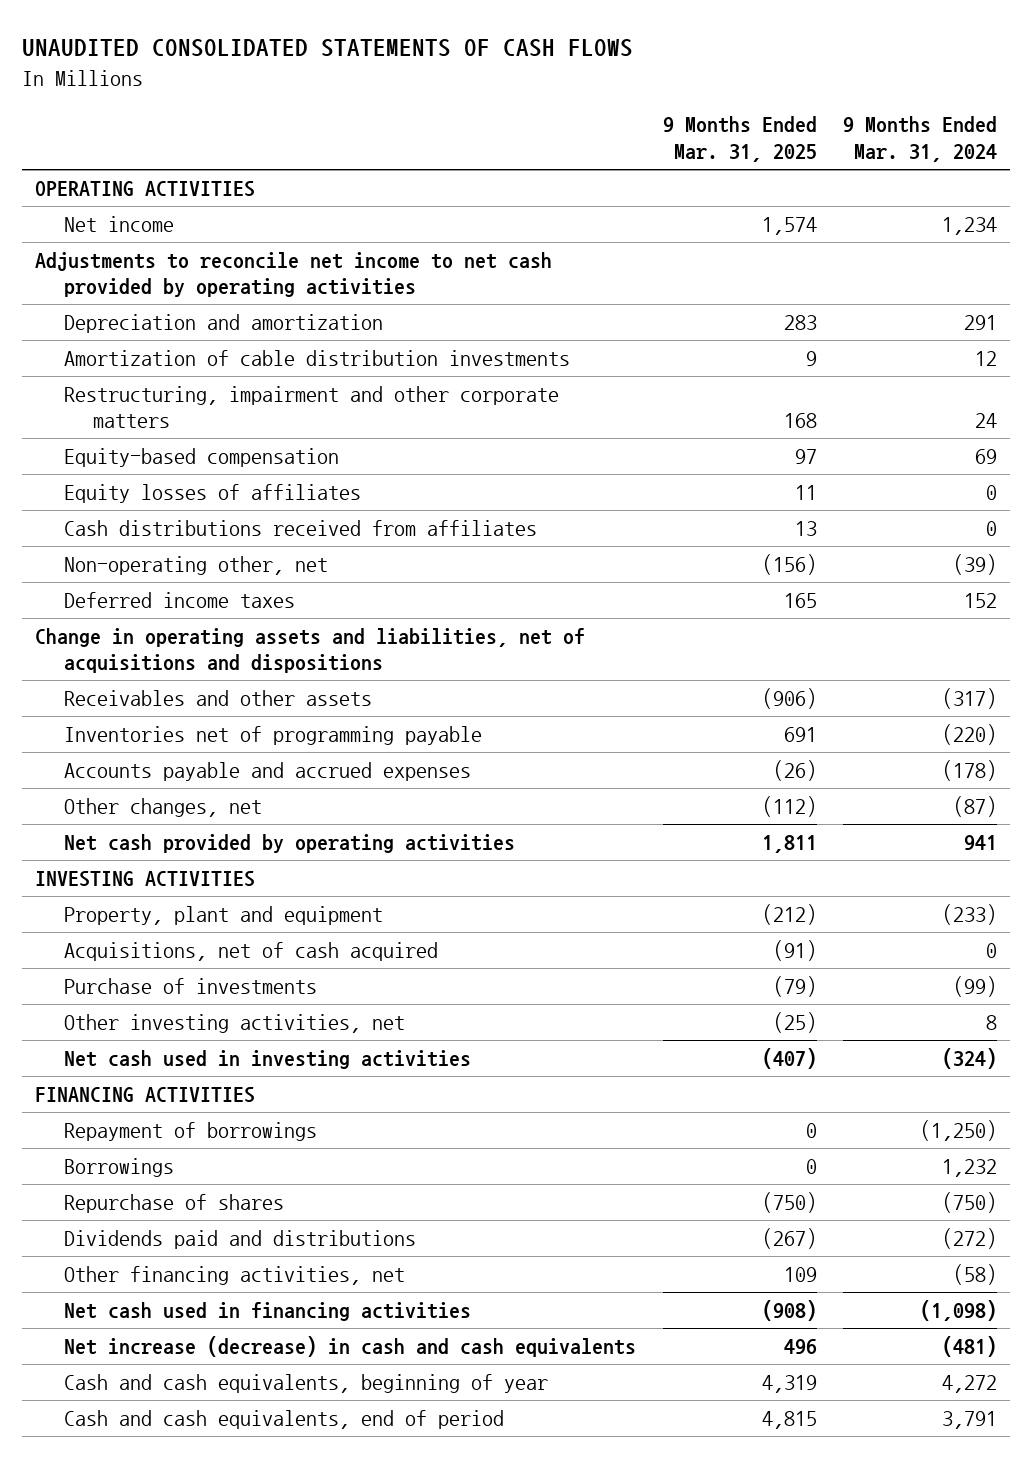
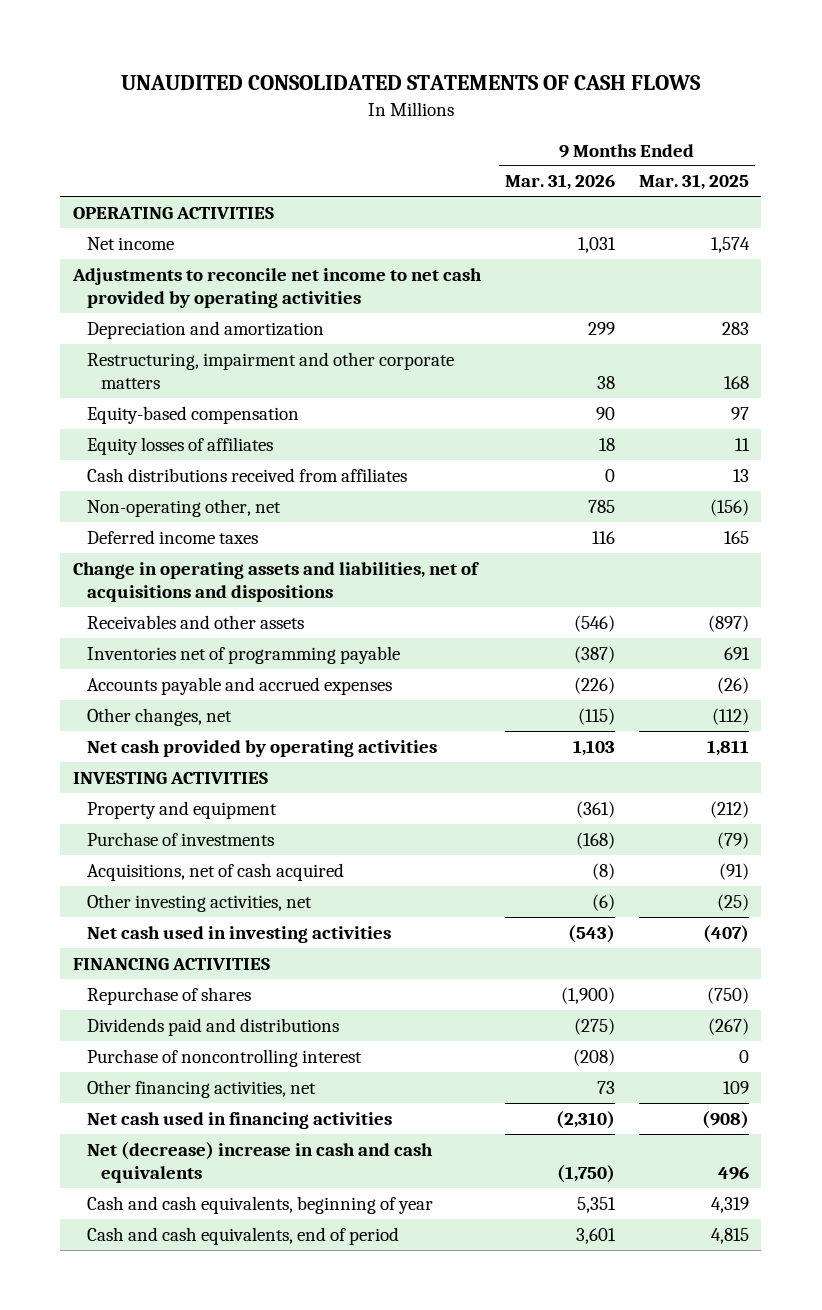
[843,116,998,163] 9 Months Ended Mar. 31, 2024 -> none
none -> [504,174,615,191] Mar. 31, 2026
[64,349,571,366] Amortization of cable distribution investments -> none
[761,687,817,709] (906) -> [708,614,750,632] (897)
[64,905,384,925] Property, plant and equipment -> [86,800,277,819] Property and equipment
[64,941,439,961] Acquisitions, net of cash acquired -> [86,862,344,881] Acquisitions, net of cash acquired
[64,1121,318,1141] Repayment of borrowings -> none
[64,1157,175,1177] Borrowings -> none
none -> [86,1048,362,1067] Purchase of noncontrolling interest
[64,1335,637,1357] Net increase (decrease) in cash and cash equivalents -> [86,1141,433,1184] Net (decrease) increase in cash and cash equivalents

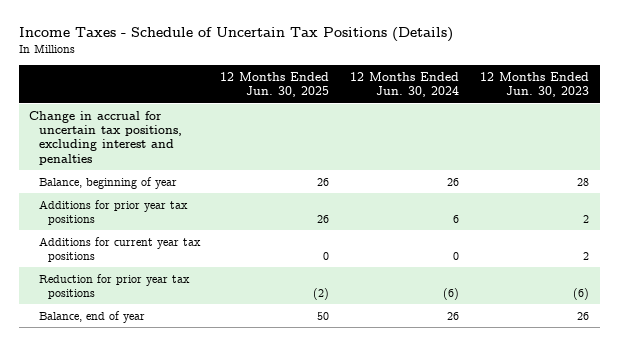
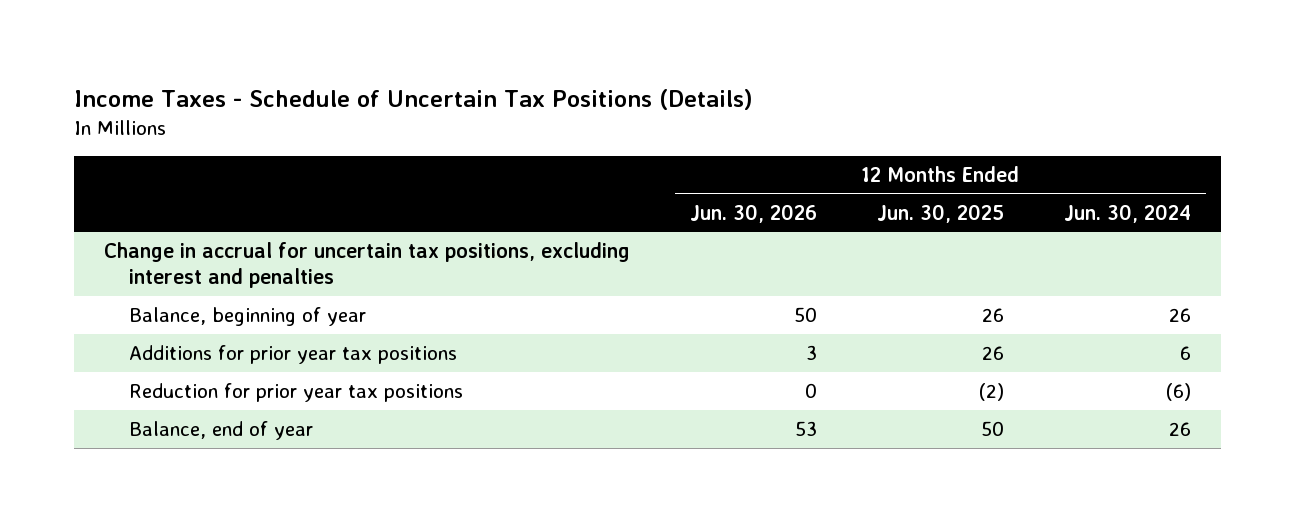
[480,71,590,98] 12 Months Ended Jun. 30, 2023 -> none
none -> [689,203,817,223] Jun. 30, 2026
[38,236,201,263] Additions for current year tax positions -> none

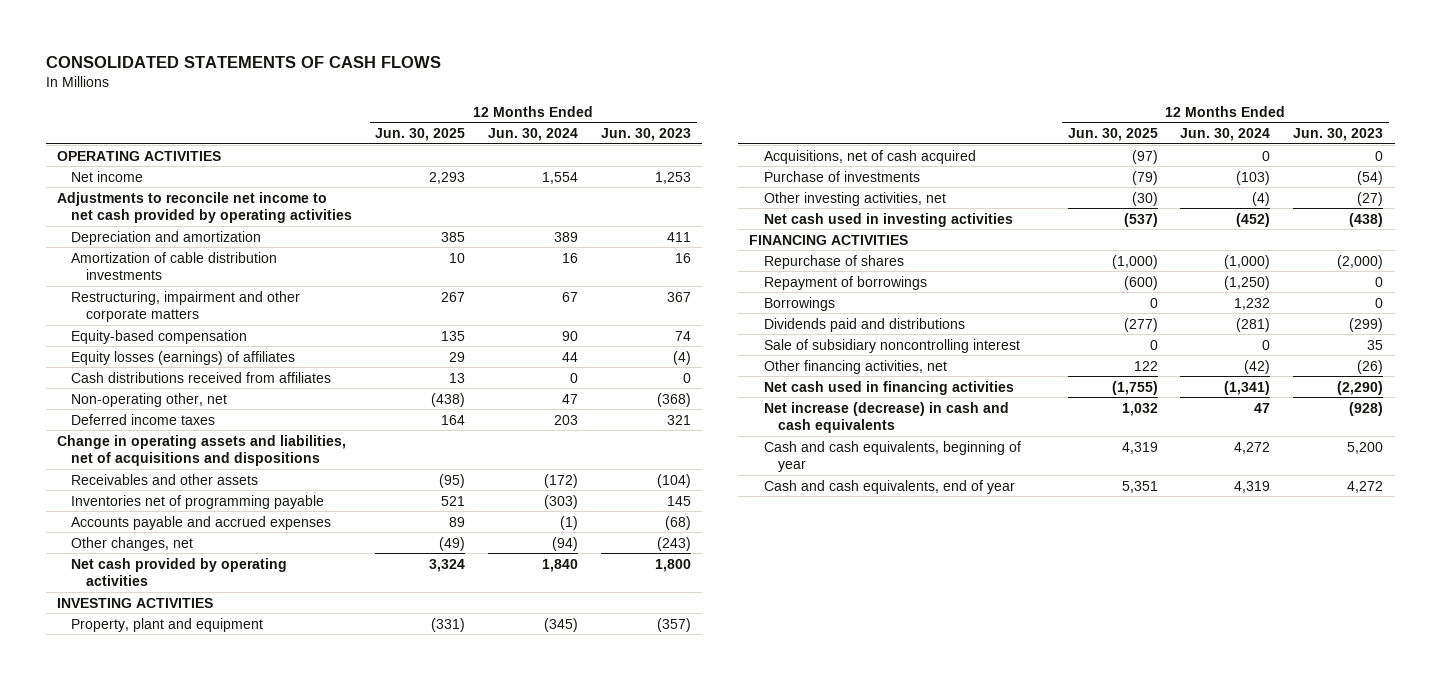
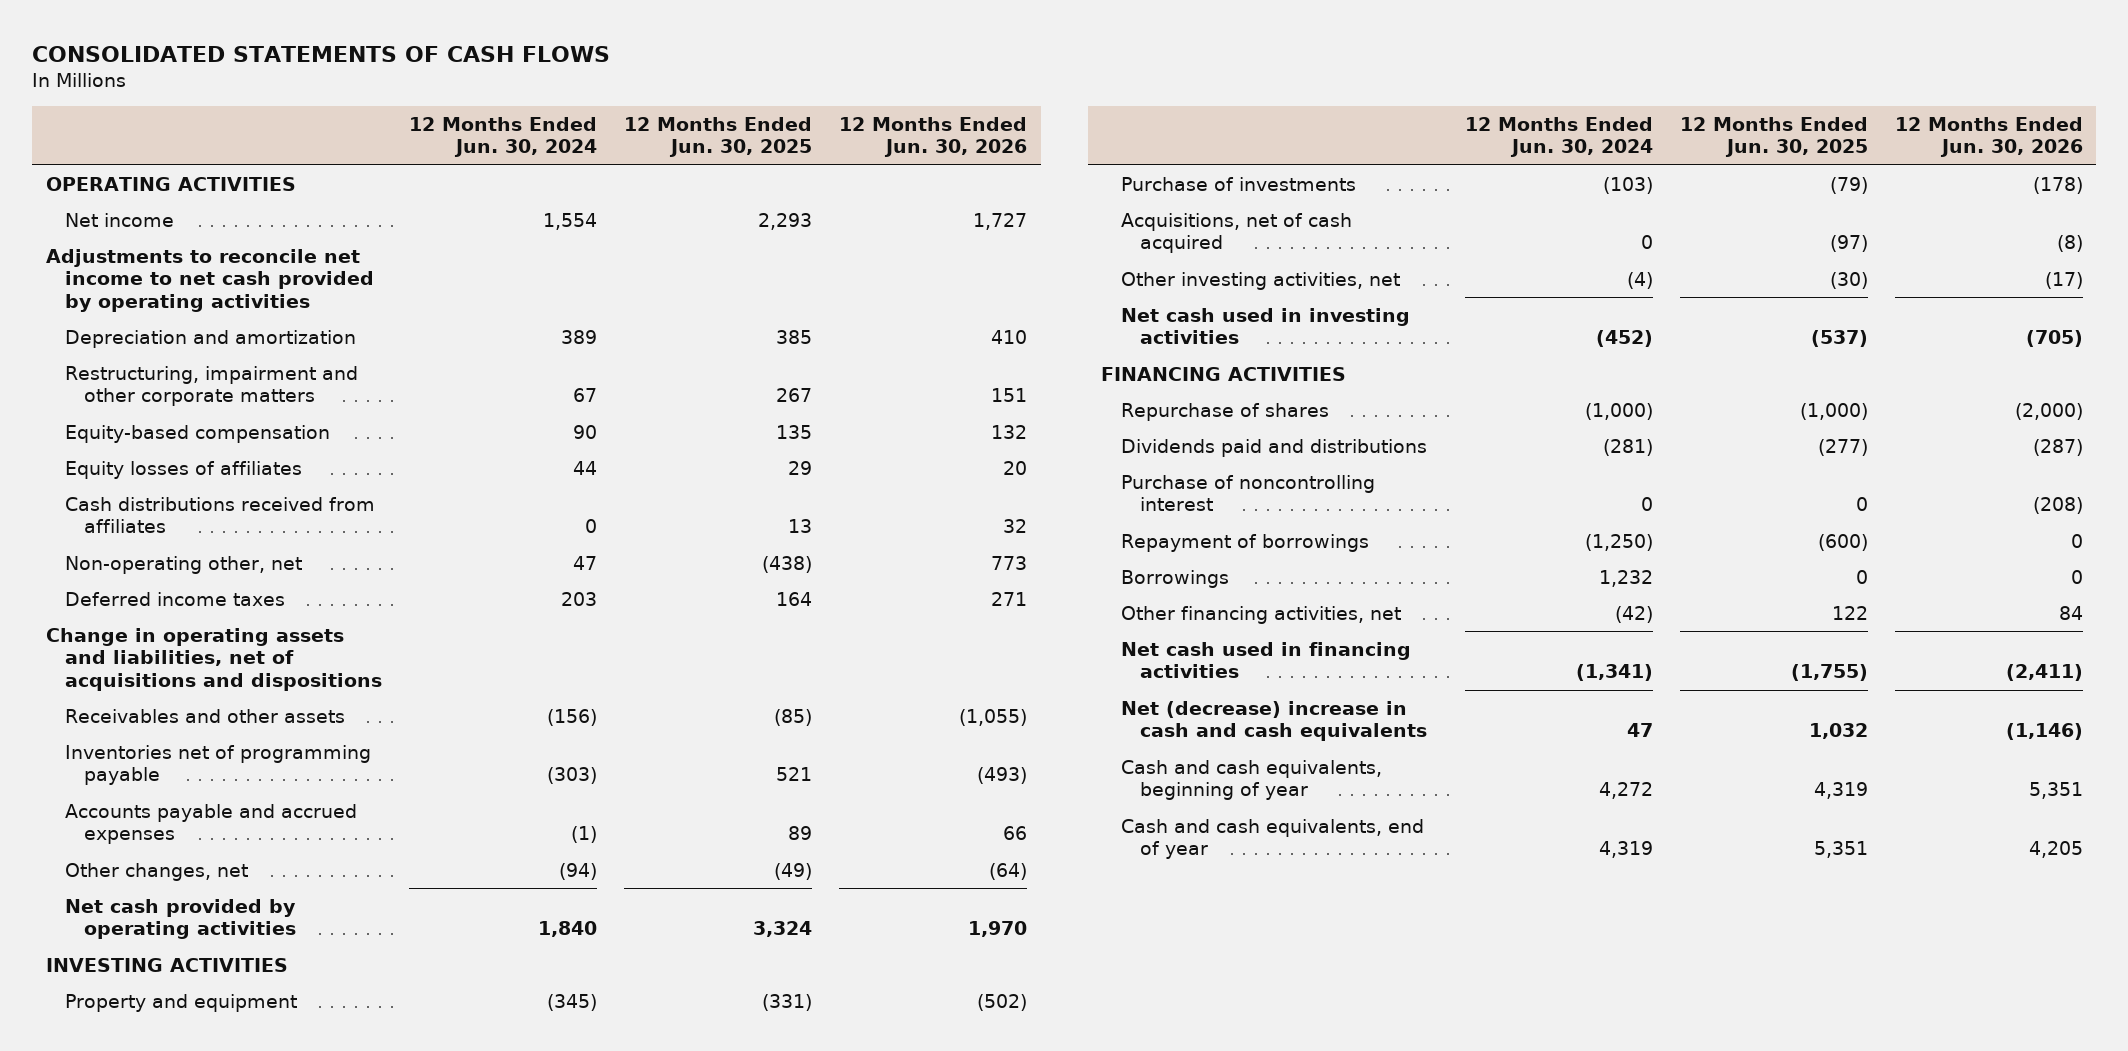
[600,128,691,142] Jun. 30, 2023 -> none
none -> [839,117,1028,158] 12 Months Ended Jun. 30, 2026
[71,251,278,280] Amortization of cable distribution investments -> none
[71,350,296,365] Equity losses (earnings) of affiliates -> [64,461,302,480] Equity losses of affiliates
[439,473,466,488] (95) -> [774,709,813,727] (85)
[544,473,579,488] (172) -> [547,709,598,727] (156)
[71,617,264,632] Property, plant and equipment -> [64,994,297,1013] Property and equipment
[763,149,976,164] Acquisitions, net of cash acquired -> [1120,213,1352,254] Acquisitions, net of cash acquired
[763,317,965,332] Dividends paid and distributions -> [1120,439,1427,458] Dividends paid and distributions
none -> [1120,475,1375,512] Purchase of noncontrolling interest
[763,338,1020,353] Sale of subsidiary noncontrolling interest -> none
[763,401,1009,433] Net increase (decrease) in cash and cash equivalents -> [1120,701,1427,742] Net (decrease) increase in cash and cash equivalents

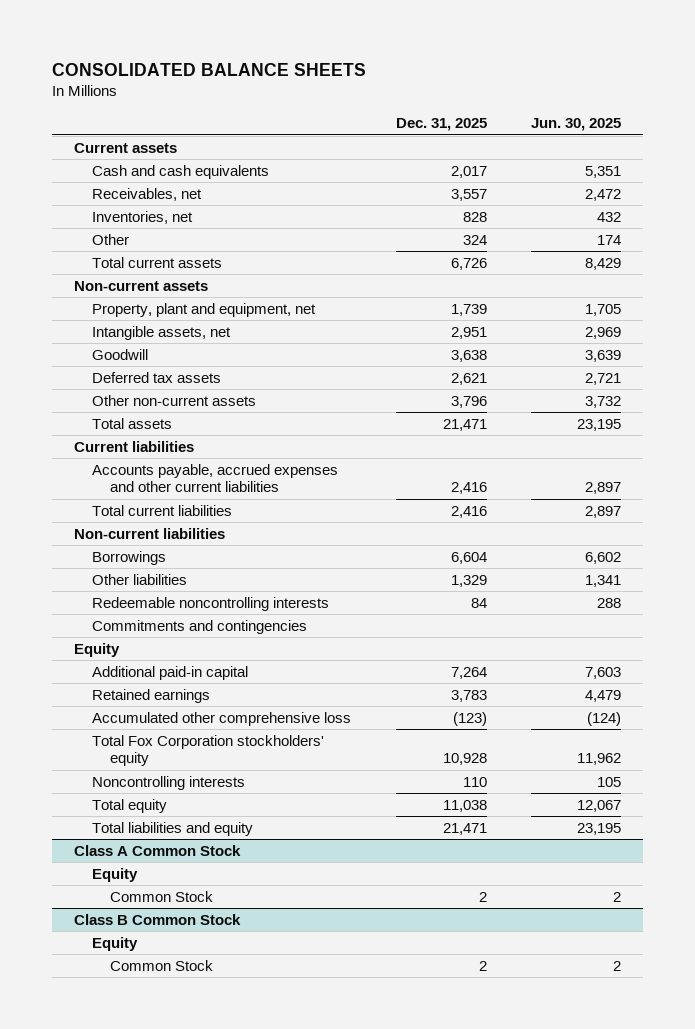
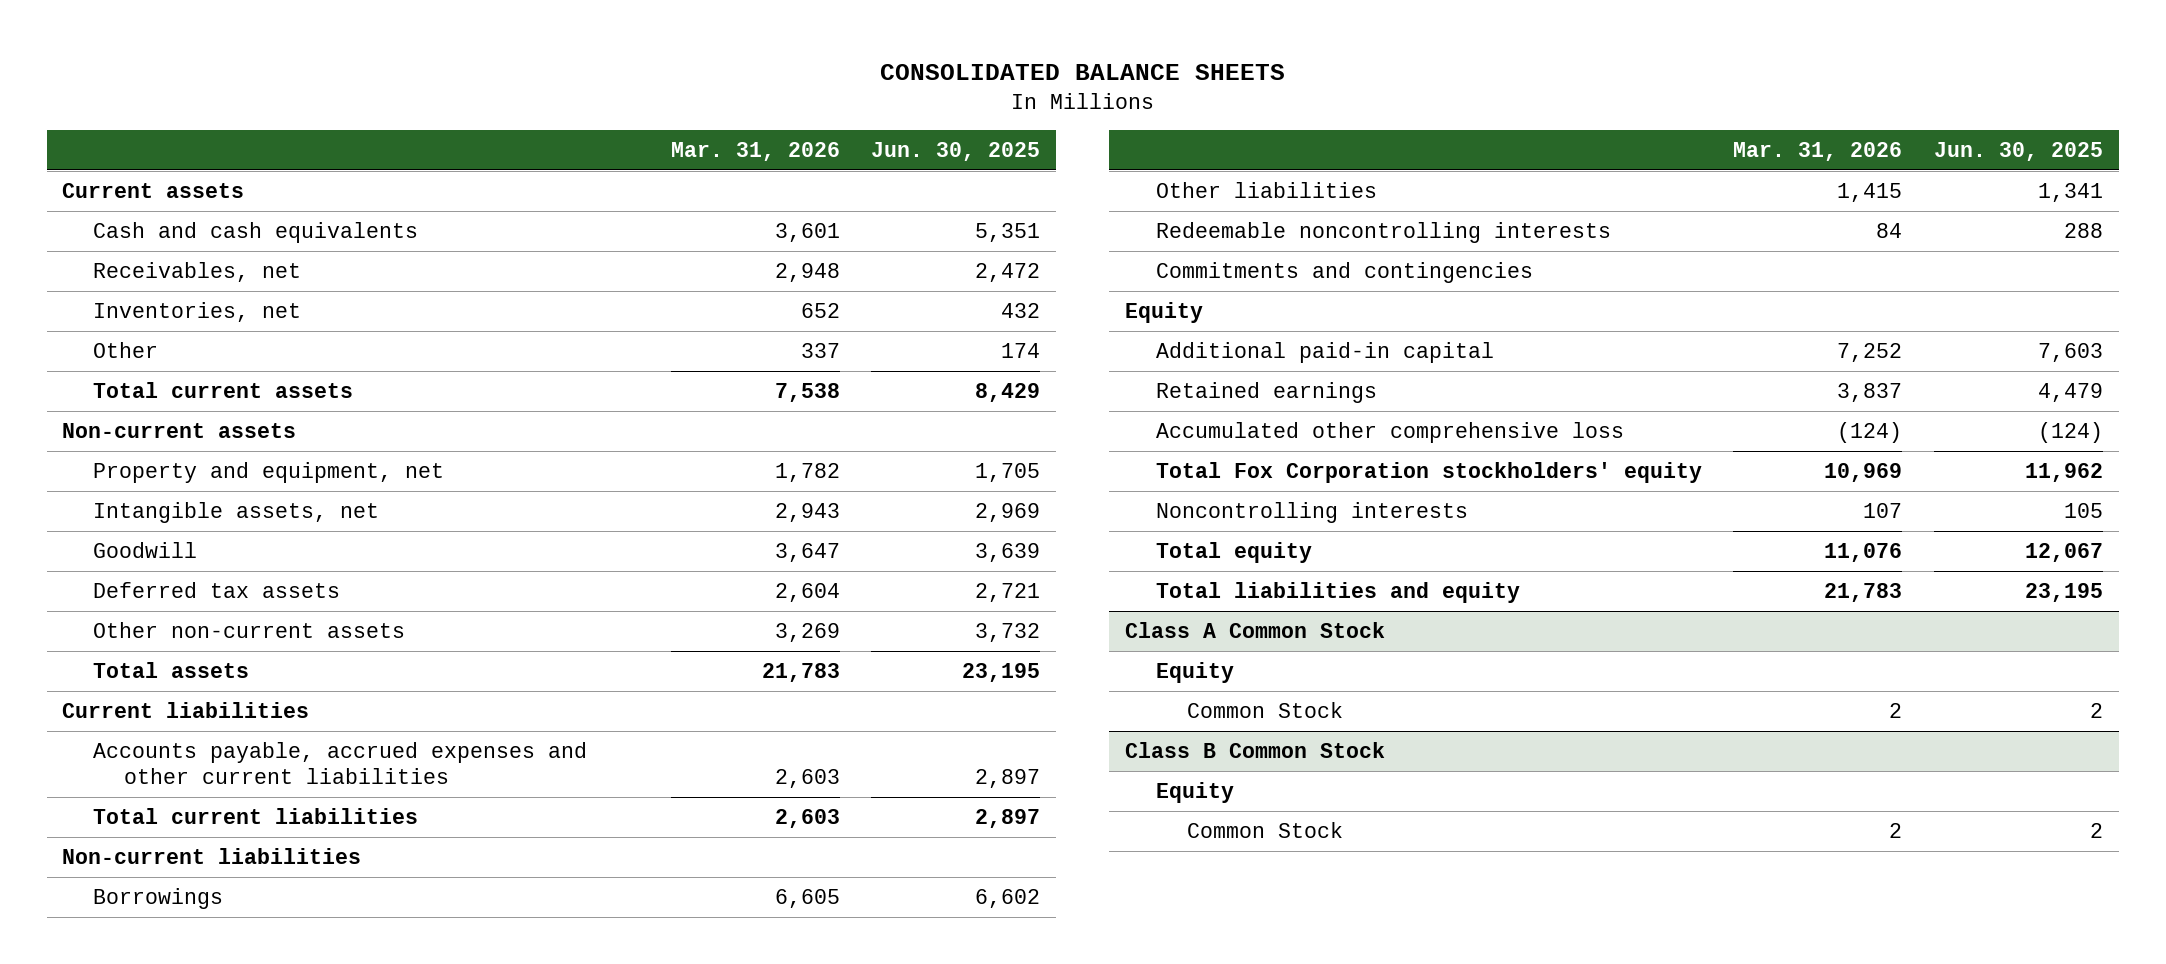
[395,118,487,132] Dec. 31, 2025 -> none
none -> [670,141,840,161] Mar. 31, 2026
[92,302,317,317] Property, plant and equipment, net -> [93,461,445,483] Property and equipment, net

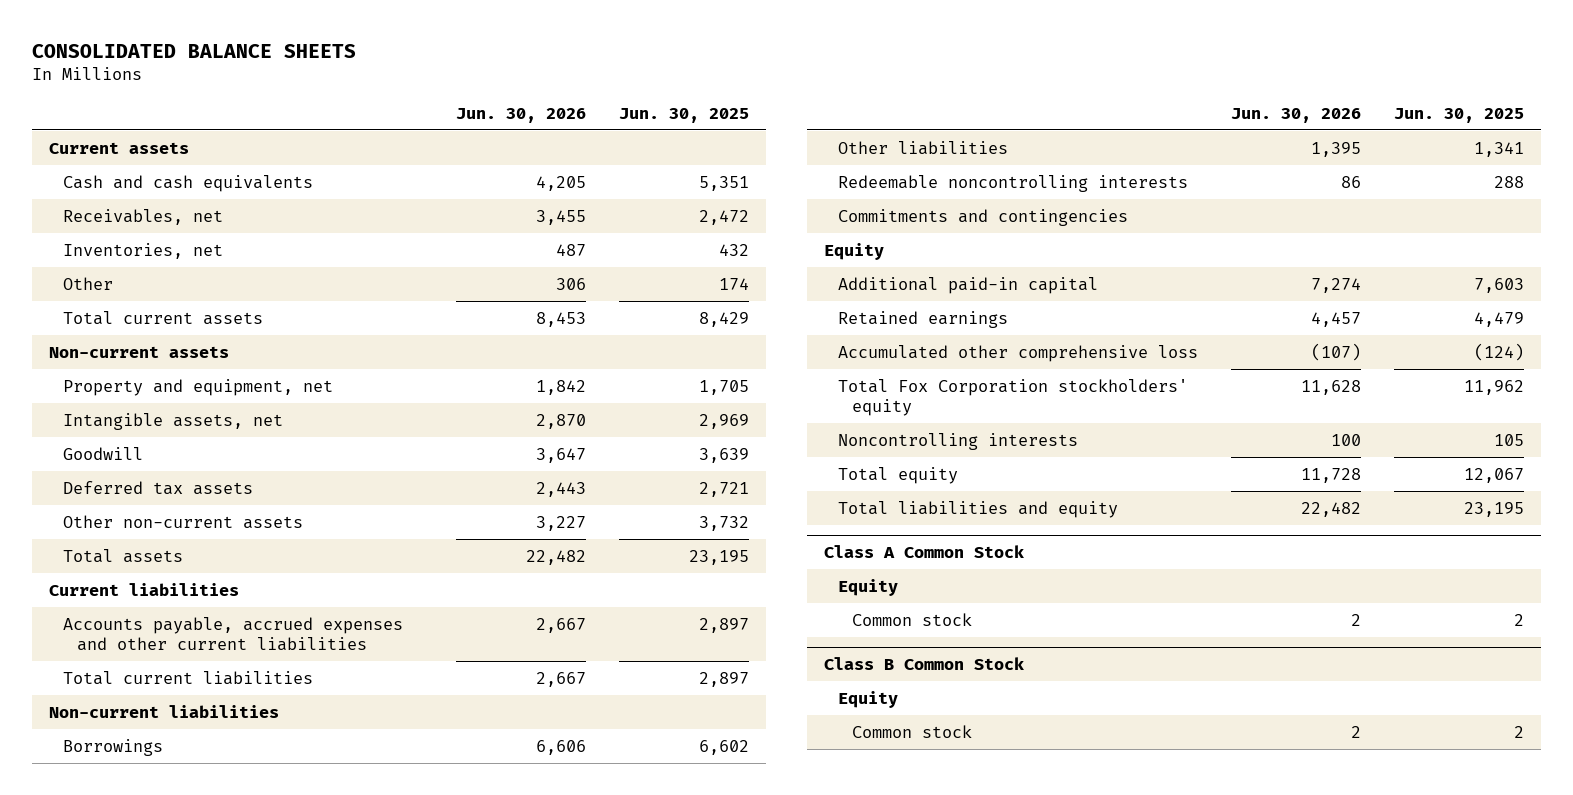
[670,141,840,161] Mar. 31, 2026 -> none
none -> [456,107,587,123] Jun. 30, 2026
[1186,701,1343,718] Common Stock -> [851,612,972,626] Common stock
[1186,821,1343,838] Common Stock -> [851,724,972,738] Common stock

